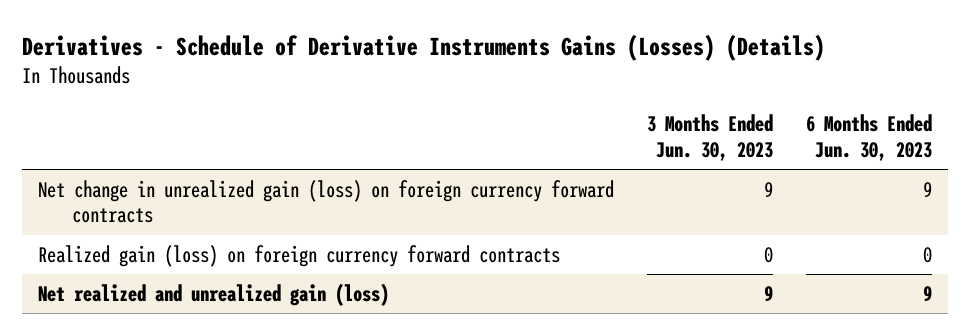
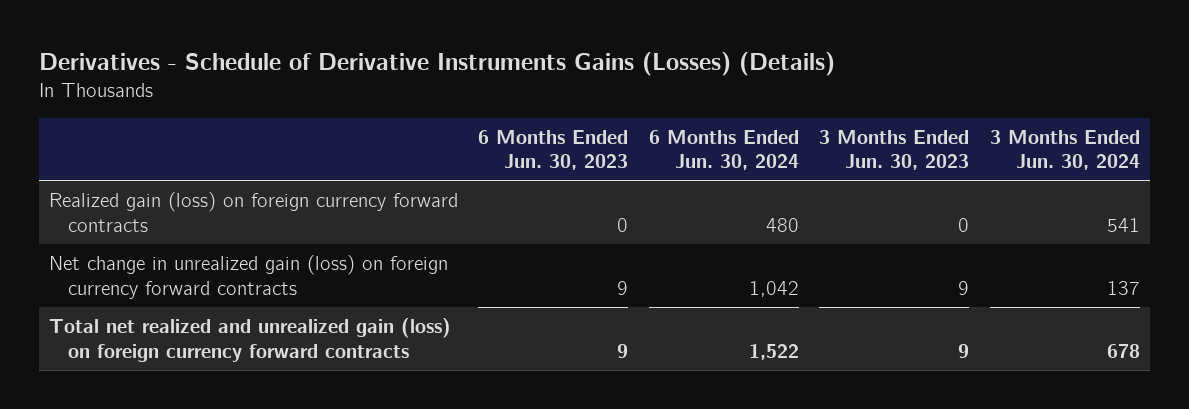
none -> [648,129,799,171] 6 Months Ended Jun. 30, 2024
none -> [989,129,1140,171] 3 Months Ended Jun. 30, 2024
[38,179,615,224] Net change in unrealized gain (loss) on foreign currency forward contracts -> [48,255,448,299] Net change in unrealized gain (loss) on foreign currency forward contracts
[38,282,390,306] Net realized and unrealized gain (loss) -> [48,318,451,362] Total net realized and unrealized gain (loss) on foreign currency forward contracts

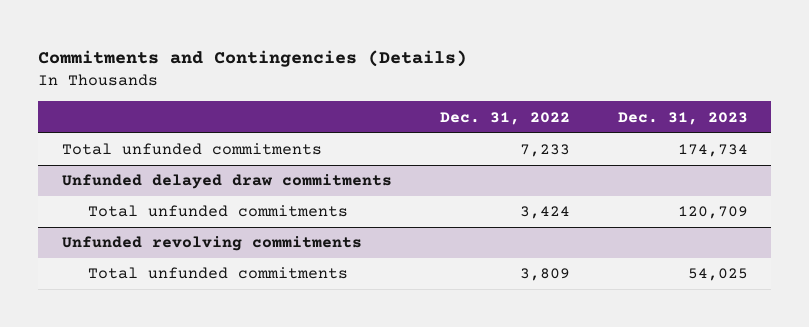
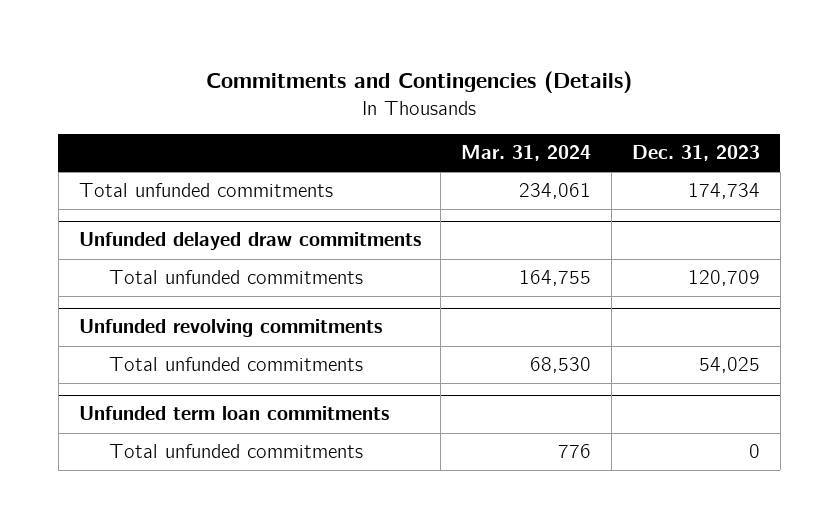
[439,111,570,125] Dec. 31, 2022 -> none
none -> [461,145,592,162] Mar. 31, 2024
none -> [78,406,389,421] Unfunded term loan commitments
none -> [108,444,363,459] Total unfunded commitments

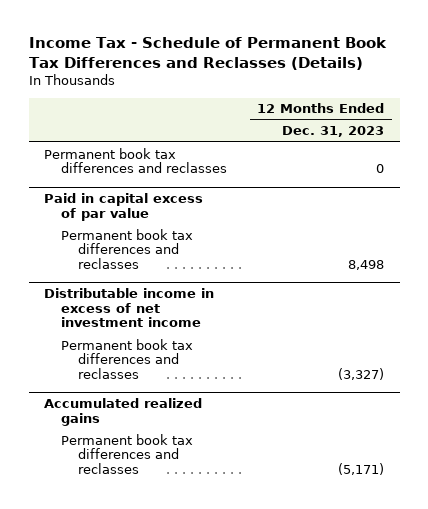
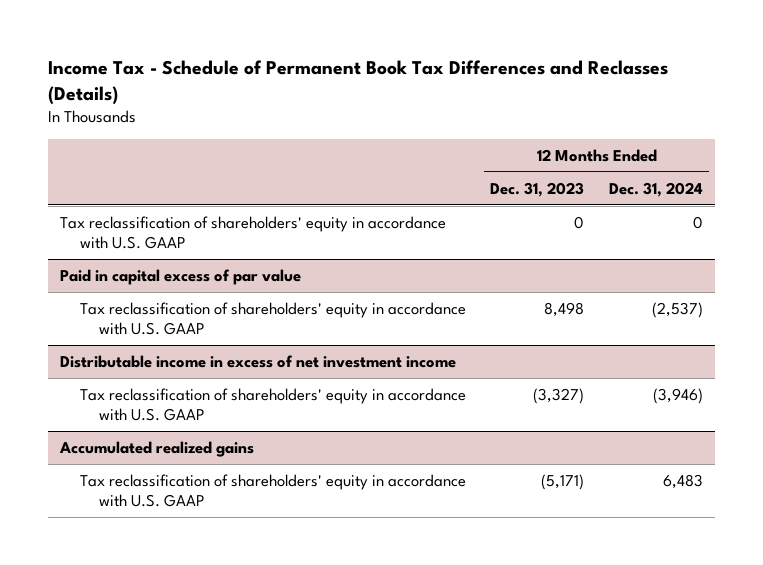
none -> [608,181,703,197] Dec. 31, 2024
[44,147,228,174] Permanent book tax differences and reclasses -> [59,216,446,249] Tax reclassification of shareholders' equity in accordance with U.S. GAAP
[61,228,194,270] Permanent book tax differences and reclasses -> [79,302,466,335] Tax reclassification of shareholders' equity in accordance with U.S. GAAP
[61,338,194,380] Permanent book tax differences and reclasses -> [79,388,466,421] Tax reclassification of shareholders' equity in accordance with U.S. GAAP
[61,433,194,475] Permanent book tax differences and reclasses -> [79,474,466,507] Tax reclassification of shareholders' equity in accordance with U.S. GAAP

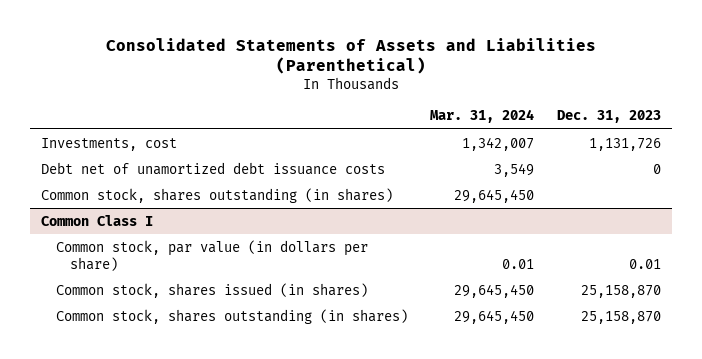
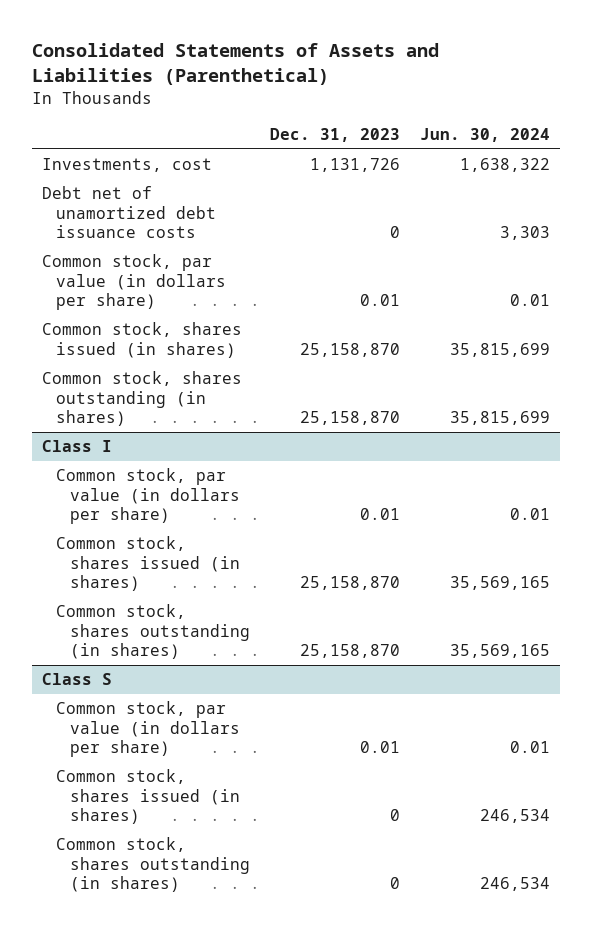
[430,109,535,124] Mar. 31, 2024 -> none
none -> [419,128,550,143] Jun. 30, 2024
[41,187,394,203] Common stock, shares outstanding (in shares) -> none
[41,214,154,226] Common Class I -> none
none -> [41,440,112,453] Class I
none -> [56,468,241,525] Common stock, par value (in dollars per share)
none -> [56,536,241,592] Common stock, shares issued (in shares)
none -> [56,604,251,660] Common stock, shares outstanding (in shares)
none -> [41,673,112,686] Class S
none -> [56,701,241,758] Common stock, par value (in dollars per share)
none -> [56,769,241,825] Common stock, shares issued (in shares)
none -> [56,837,251,893] Common stock, shares outstanding (in shares)

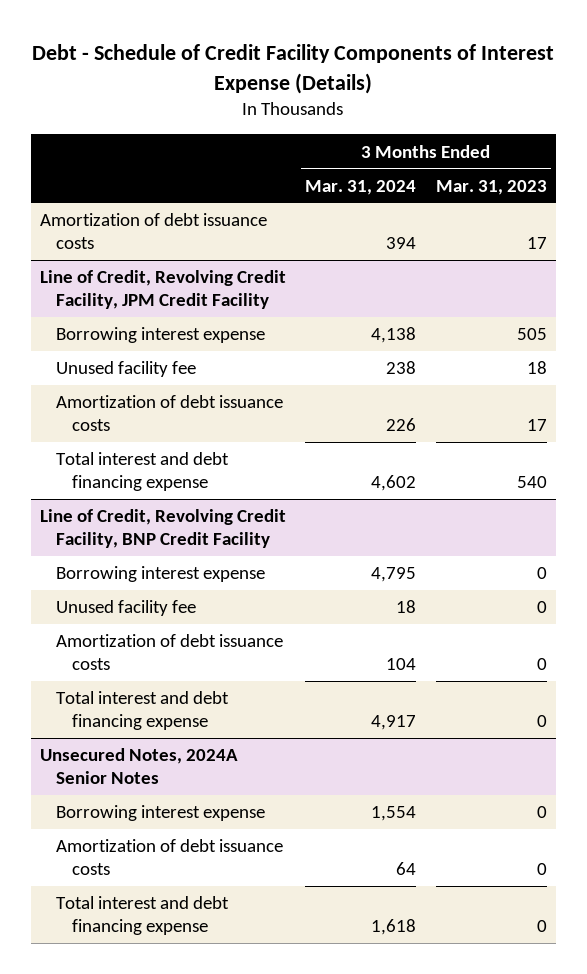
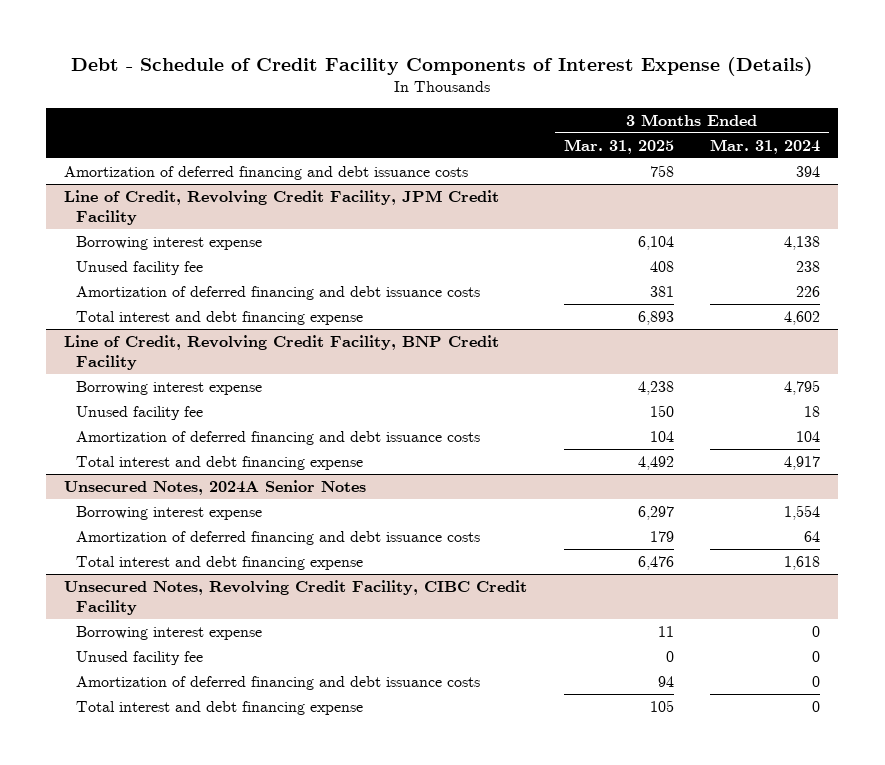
[435,179,547,195] Mar. 31, 2023 -> none
none -> [563,138,674,154] Mar. 31, 2025
[40,213,268,250] Amortization of debt issuance costs -> [64,165,469,180] Amortization of deferred financing and debt issuance costs
[56,395,284,432] Amortization of debt issuance costs -> [75,285,480,300] Amortization of deferred financing and debt issuance costs
[56,634,284,671] Amortization of debt issuance costs -> [75,430,480,445] Amortization of deferred financing and debt issuance costs
[56,839,284,876] Amortization of debt issuance costs -> [75,530,480,545] Amortization of deferred financing and debt issuance costs
none -> [64,579,528,615] Unsecured Notes, Revolving Credit Facility, CIBC Credit Facility
none -> [75,625,262,640] Borrowing interest expense
none -> [75,650,203,665] Unused facility fee
none -> [75,675,480,690] Amortization of deferred financing and debt issuance costs
none -> [75,700,363,715] Total interest and debt financing expense

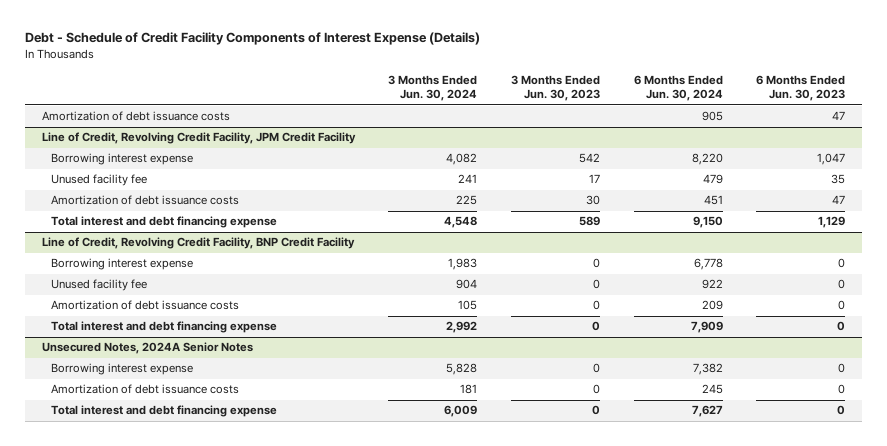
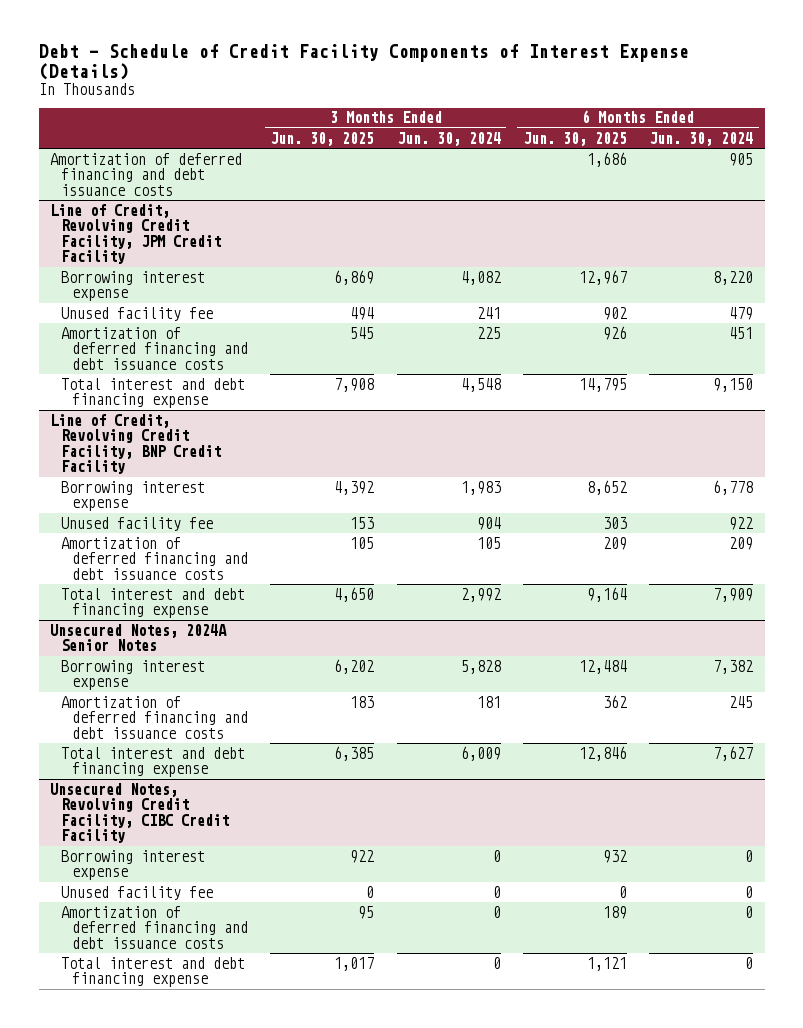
[510,74,600,102] 3 Months Ended Jun. 30, 2023 -> none
[756,74,846,102] 6 Months Ended Jun. 30, 2023 -> none
none -> [270,131,375,146] Jun. 30, 2025
none -> [523,131,628,146] Jun. 30, 2025
[41,111,230,122] Amortization of debt issuance costs -> [50,152,243,196] Amortization of deferred financing and debt issuance costs
[50,195,239,206] Amortization of debt issuance costs -> [61,326,248,370] Amortization of deferred financing and debt issuance costs
[50,300,239,311] Amortization of debt issuance costs -> [61,536,248,580] Amortization of deferred financing and debt issuance costs
[50,384,239,395] Amortization of debt issuance costs -> [61,695,248,739] Amortization of deferred financing and debt issuance costs
none -> [50,782,230,844] Unsecured Notes, Revolving Credit Facility, CIBC Credit Facility
none -> [61,849,206,881] Borrowing interest expense
none -> [61,885,214,900] Unused facility fee
none -> [61,905,248,949] Amortization of deferred financing and debt issuance costs
none -> [61,956,246,988] Total interest and debt financing expense

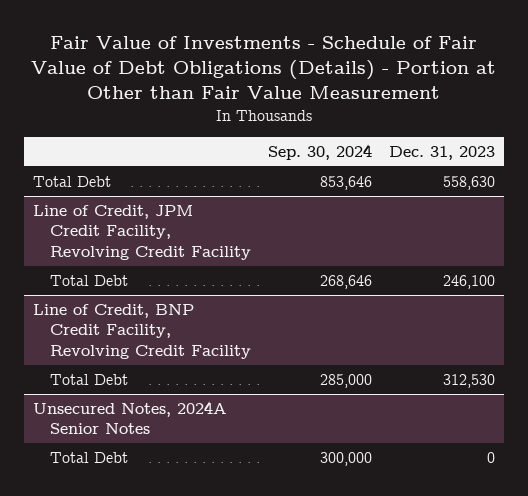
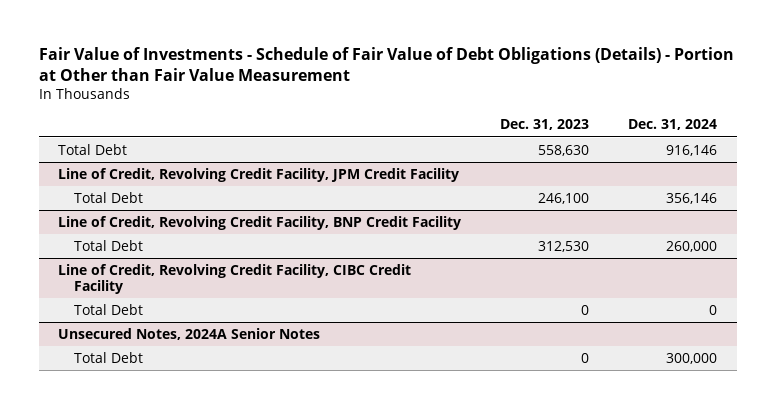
[268,144,373,161] Sep. 30, 2024 -> none
none -> [628,119,718,131] Dec. 31, 2024
[32,204,251,260] Line of Credit, JPM Credit Facility, Revolving Credit Facility -> [58,167,460,182] Line of Credit, Revolving Credit Facility, JPM Credit Facility
[32,303,251,359] Line of Credit, BNP Credit Facility, Revolving Credit Facility -> [58,215,462,230] Line of Credit, Revolving Credit Facility, BNP Credit Facility
none -> [58,263,412,295] Line of Credit, Revolving Credit Facility, CIBC Credit Facility
none -> [74,303,144,315] Total Debt

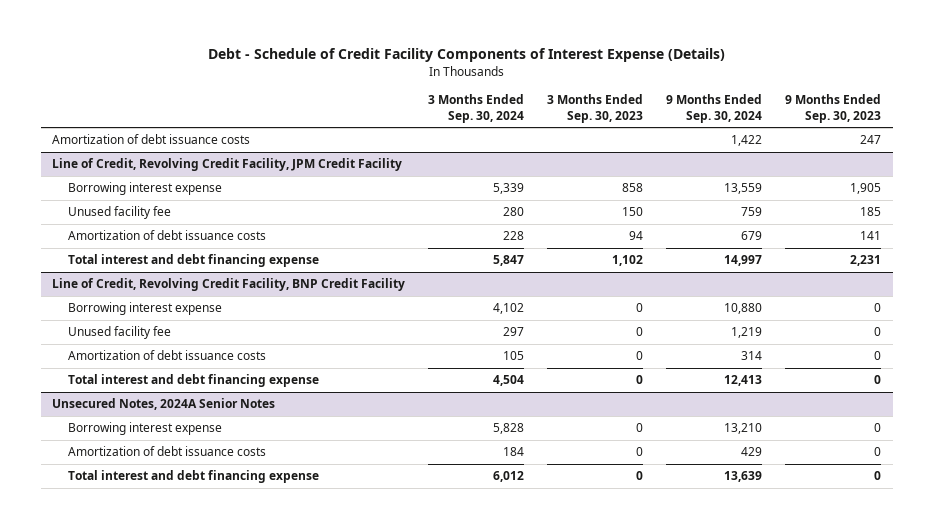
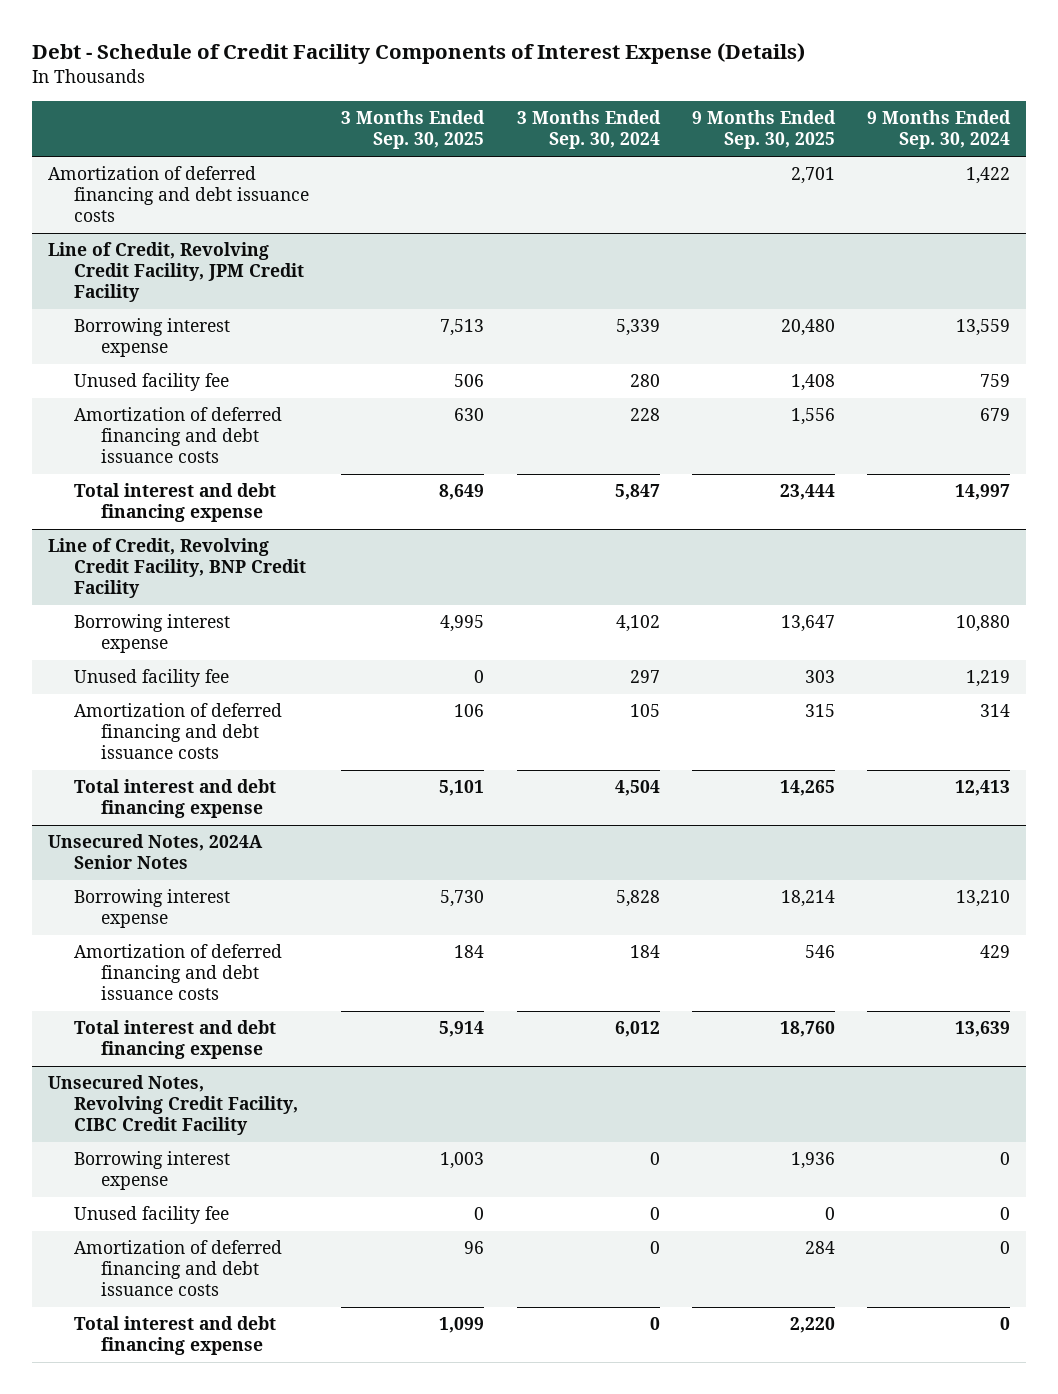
[547,94,644,123] 3 Months Ended Sep. 30, 2023 -> none
[785,94,882,123] 9 Months Ended Sep. 30, 2023 -> none
none -> [341,110,486,150] 3 Months Ended Sep. 30, 2025
none -> [691,110,836,150] 9 Months Ended Sep. 30, 2025
[52,134,251,145] Amortization of debt issuance costs -> [47,166,310,223] Amortization of deferred financing and debt issuance costs
[68,230,267,241] Amortization of debt issuance costs -> [74,407,283,464] Amortization of deferred financing and debt issuance costs
[68,350,267,361] Amortization of debt issuance costs -> [74,703,283,760] Amortization of deferred financing and debt issuance costs
[68,446,267,457] Amortization of debt issuance costs -> [74,944,283,1001] Amortization of deferred financing and debt issuance costs
none -> [47,1075,299,1136] Unsecured Notes, Revolving Credit Facility, CIBC Credit Facility
none -> [74,1151,231,1191] Borrowing interest expense
none -> [74,1206,230,1225] Unused facility fee
none -> [74,1240,283,1297] Amortization of deferred financing and debt issuance costs
none -> [74,1316,277,1356] Total interest and debt financing expense

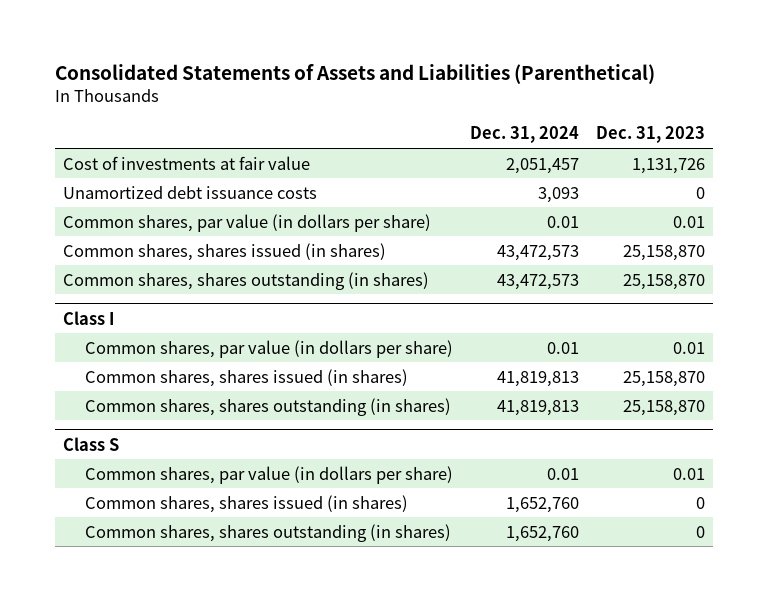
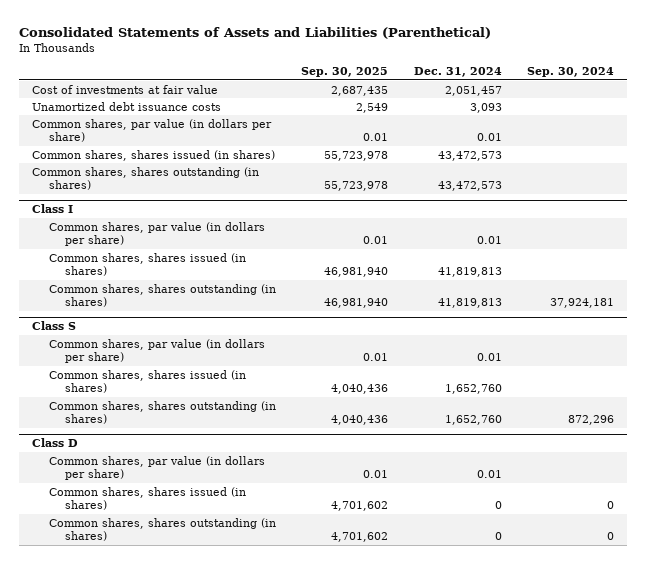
[595,126,705,144] Dec. 31, 2023 -> none
none -> [301,67,389,78] Sep. 30, 2025
none -> [527,67,615,78] Sep. 30, 2024
none -> [32,438,79,448] Class D
none -> [48,455,265,481] Common shares, par value (in dollars per share)
none -> [48,486,246,511] Common shares, shares issued (in shares)
none -> [48,517,276,542] Common shares, shares outstanding (in shares)

